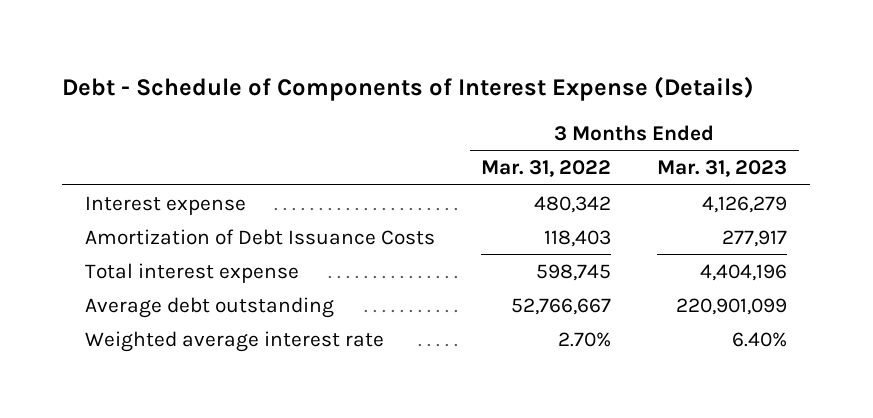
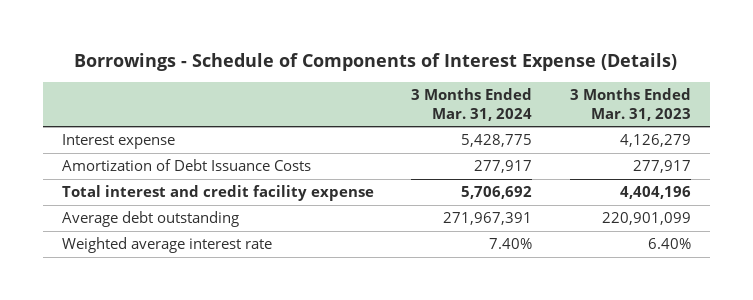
[62,76,755,102] Debt - Schedule of Components of Interest Expense (Details) -> [74,52,678,71] Borrowings - Schedule of Components of Interest Expense (Details)
[481,160,612,178] Mar. 31, 2022 -> none
none -> [411,88,533,121] 3 Months Ended Mar. 31, 2024
[85,262,300,283] Total interest expense -> [62,185,375,202] Total interest and credit facility expense

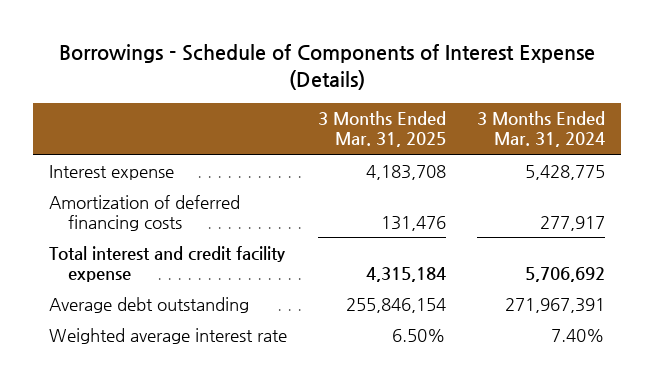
[569,88,691,121] 3 Months Ended Mar. 31, 2023 -> none
none -> [317,111,446,148] 3 Months Ended Mar. 31, 2025
[62,159,312,172] Amortization of Debt Issuance Costs -> [48,194,240,231] Amortization of deferred financing costs

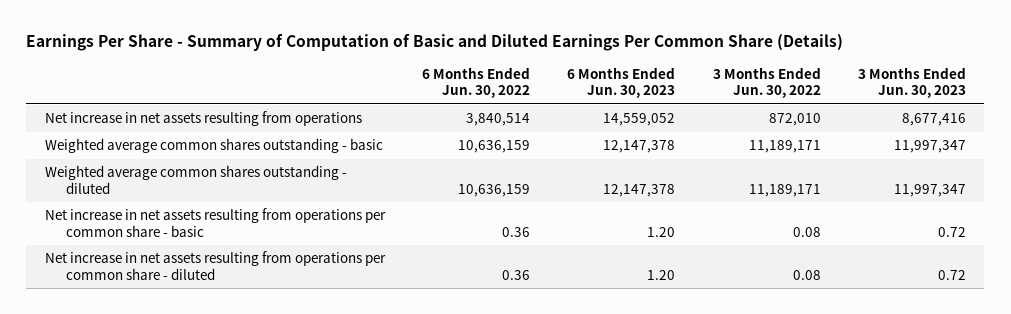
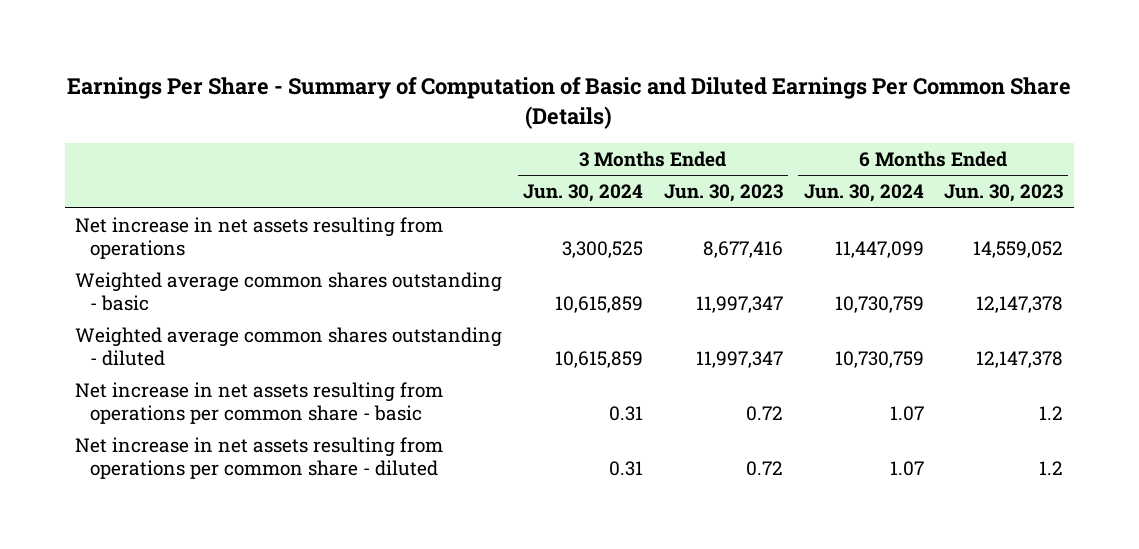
[421,66,530,99] 6 Months Ended Jun. 30, 2022 -> none
[712,66,821,99] 3 Months Ended Jun. 30, 2022 -> none
none -> [523,184,644,203] Jun. 30, 2024
none -> [803,184,924,203] Jun. 30, 2024
[647,226,676,237] 1.20 -> [1039,406,1064,421] 1.2
[647,269,676,280] 1.20 -> [1039,461,1064,476] 1.2

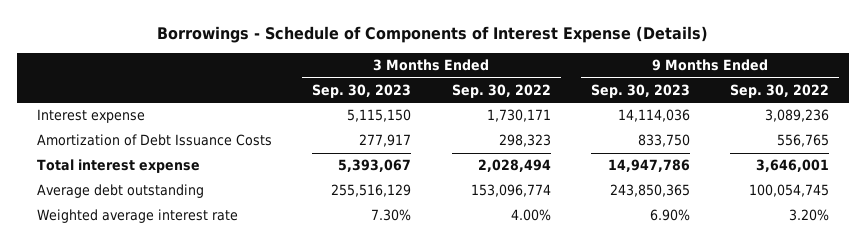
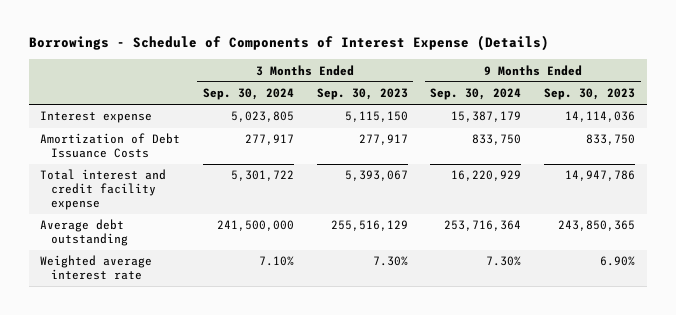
[451,84,551,99] Sep. 30, 2022 -> none
[729,84,829,99] Sep. 30, 2022 -> none
none -> [203,88,295,101] Sep. 30, 2024
none -> [430,88,522,101] Sep. 30, 2024
[37,159,201,174] Total interest expense -> [40,169,167,210] Total interest and credit facility expense

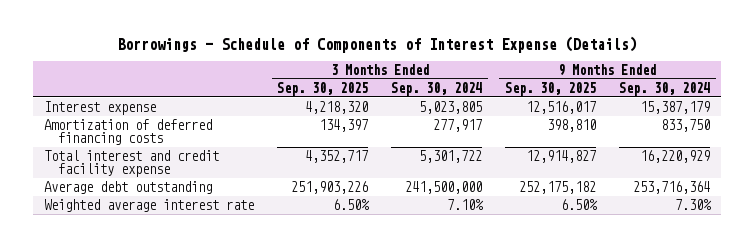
[316,88,408,101] Sep. 30, 2023 -> none
[544,88,636,101] Sep. 30, 2023 -> none
none -> [277,81,369,96] Sep. 30, 2025
none -> [505,81,597,96] Sep. 30, 2025
[40,133,181,159] Amortization of Debt Issuance Costs -> [44,118,213,146] Amortization of deferred financing costs

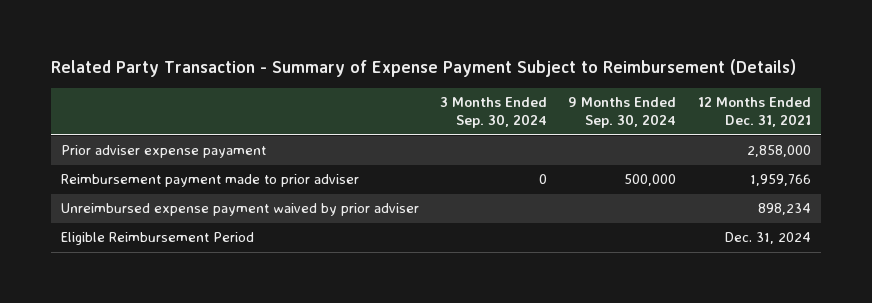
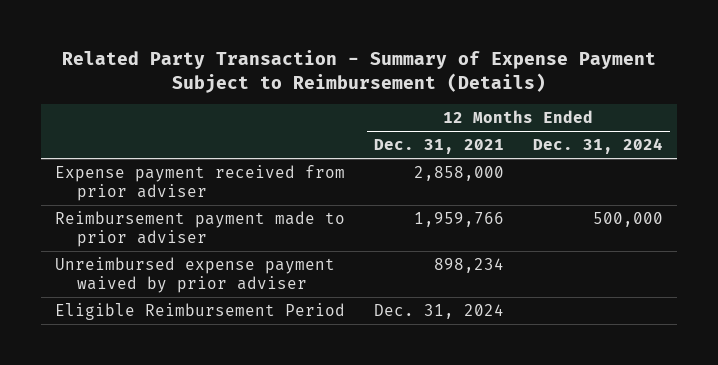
[440,97,548,129] 3 Months Ended Sep. 30, 2024 -> none
[568,97,677,129] 9 Months Ended Sep. 30, 2024 -> none
none -> [532,138,663,155] Dec. 31, 2024
[61,145,267,159] Prior adviser expense payament -> [55,165,346,201] Expense payment received from prior adviser

